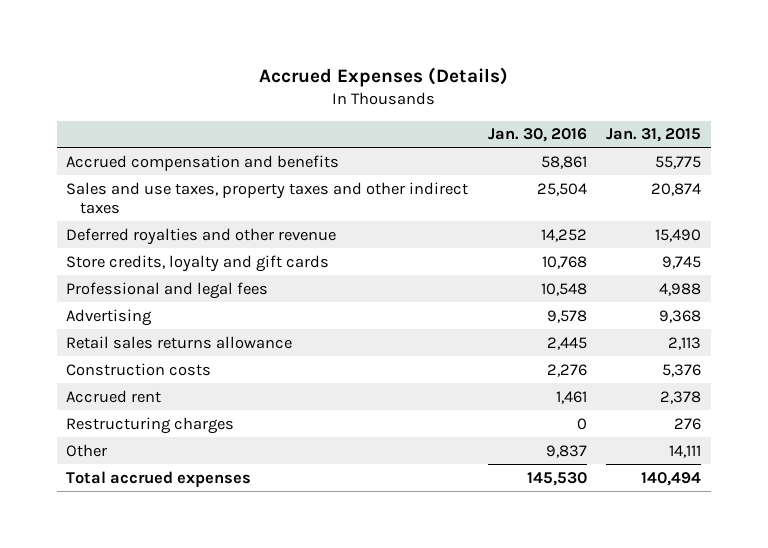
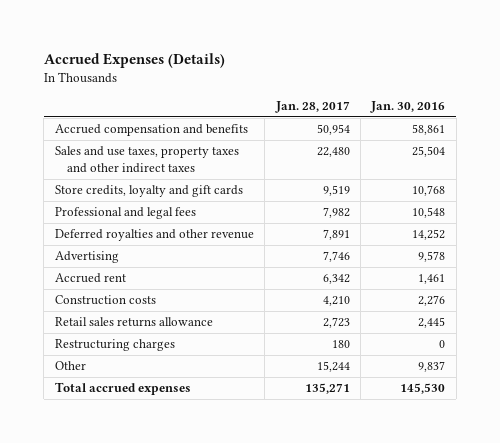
[606,128,702,143] Jan. 31, 2015 -> none
none -> [274,101,350,114] Jan. 28, 2017
[66,227,337,245] Deferred royalties and other revenue -> [54,229,254,242] Deferred royalties and other revenue
[66,362,212,376] Construction costs -> [54,295,156,306] Construction costs
[66,335,293,349] Retail sales returns allowance -> [54,317,213,328] Retail sales returns allowance

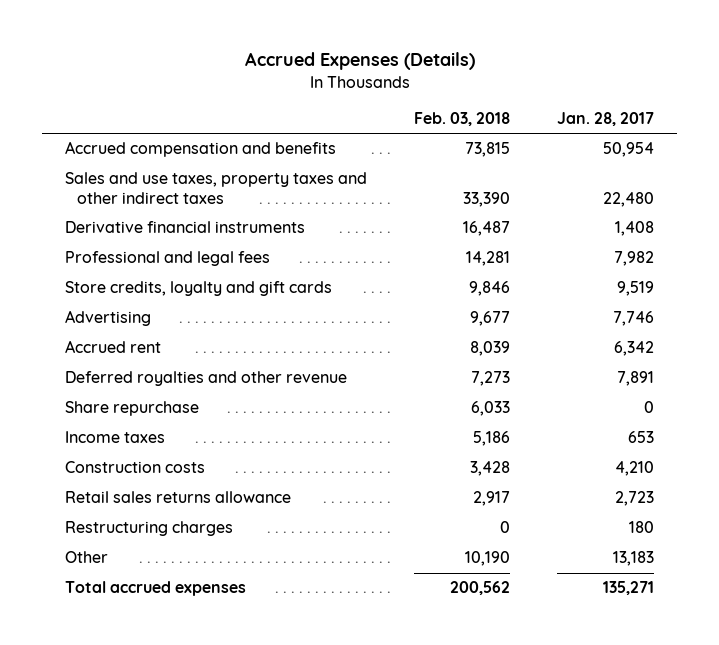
[370,101,446,114] Jan. 30, 2016 -> none
none -> [414,112,511,127] Feb. 03, 2018
none -> [65,221,306,234] Derivative financial instruments
[54,185,243,198] Store credits, loyalty and gift cards -> [65,281,333,297] Store credits, loyalty and gift cards
[54,229,254,242] Deferred royalties and other revenue -> [65,371,348,387] Deferred royalties and other revenue
none -> [65,401,200,417] Share repurchase
none -> [65,431,166,444] Income taxes
[316,361,350,373] 15,244 -> [612,551,654,567] 13,183

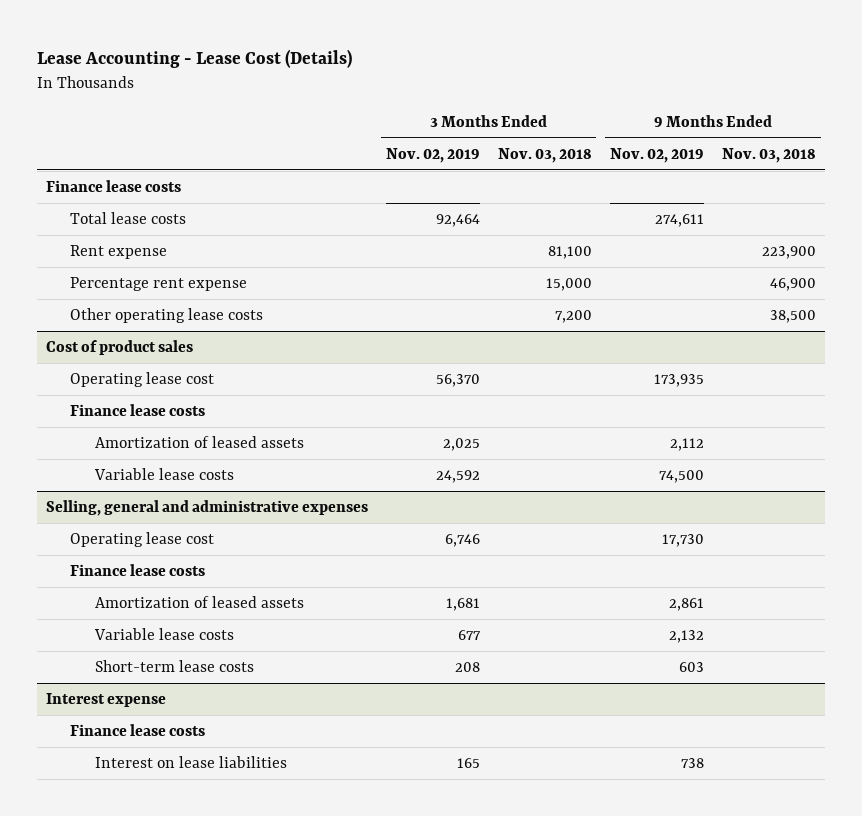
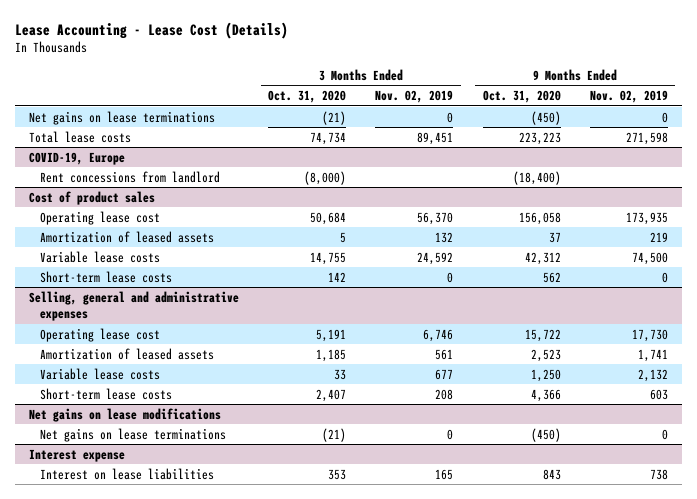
[497,147,592,163] Nov. 03, 2018 -> none
[721,147,816,163] Nov. 03, 2018 -> none
none -> [268,90,347,104] Oct. 31, 2020
none -> [482,90,561,104] Oct. 31, 2020
[45,180,181,193] Finance lease costs -> none
[70,245,168,260] Rent expense -> none
[70,277,248,292] Percentage rent expense -> none
[70,308,264,324] Other operating lease costs -> none
none -> [29,110,216,125] Net gains on lease terminations
[435,214,480,228] 92,464 -> [417,131,454,145] 89,451
[654,214,704,228] 274,611 -> [625,131,668,145] 271,598
none -> [29,151,126,165] COVID-19, Europe
none -> [39,170,220,183] Rent concessions from landlord
[70,404,206,417] Finance lease costs -> none
[442,438,480,452] 2,025 -> [435,231,454,243] 132
[669,438,704,452] 2,112 -> [649,231,668,242] 219
none -> [39,270,172,283] Short-term lease costs
[70,564,206,577] Finance lease costs -> none
[445,598,480,612] 1,681 -> [435,348,454,360] 561
[668,598,704,612] 2,861 -> [637,348,668,362] 1,741
none -> [29,407,222,422] Net gains on lease modifications
none -> [39,427,226,442] Net gains on lease terminations
[70,724,206,737] Finance lease costs -> none

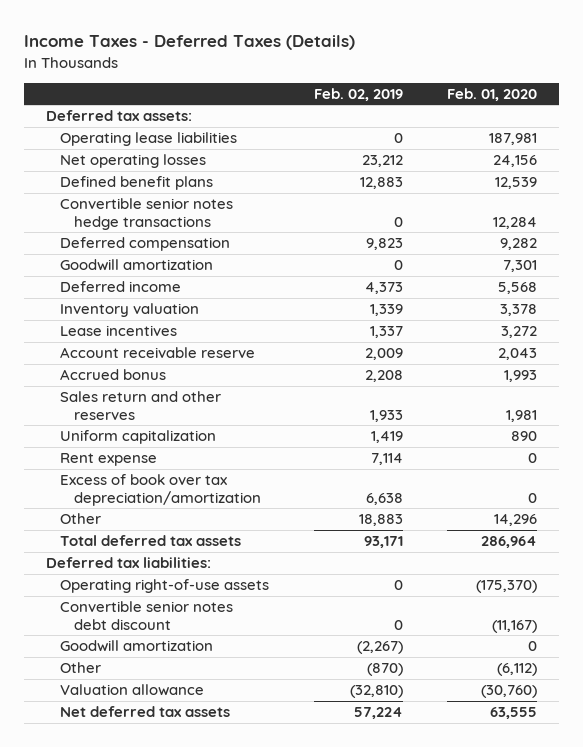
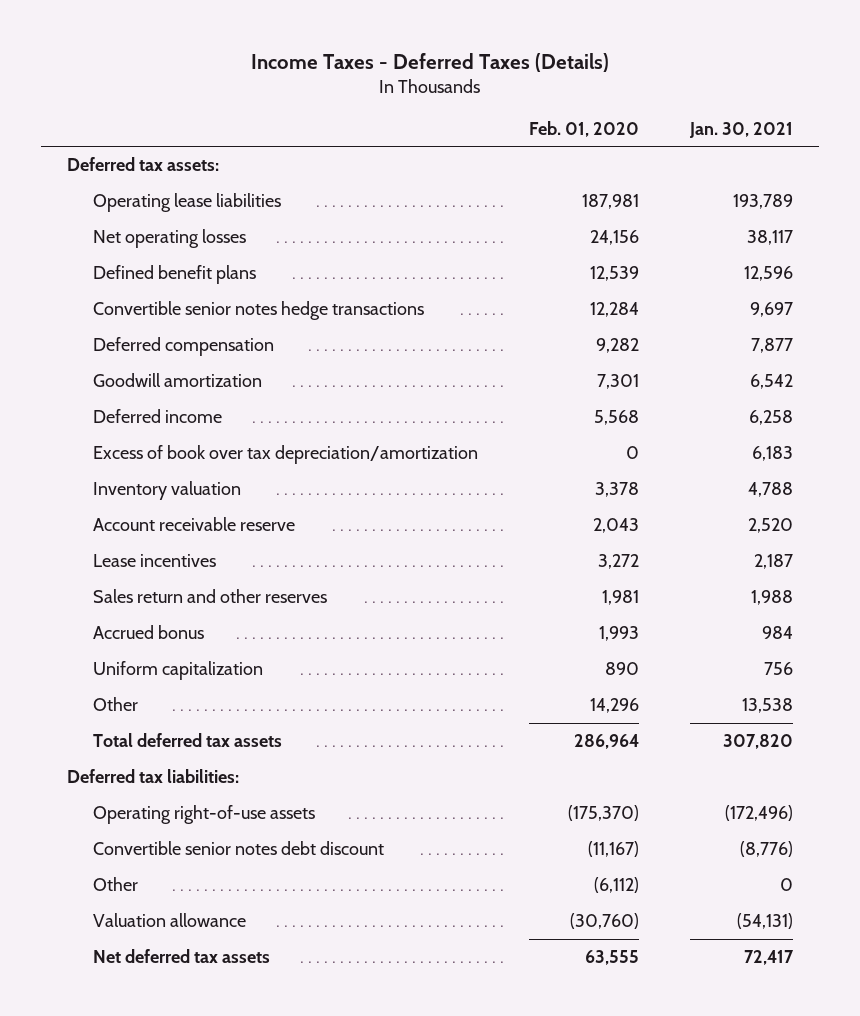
[313,87,403,101] Feb. 02, 2019 -> none
none -> [689,121,794,138] Jan. 30, 2021
[59,474,261,506] Excess of book over tax depreciation/amortization -> [93,444,479,464] Excess of book over tax depreciation/amortization
[59,325,177,337] Lease incentives -> [93,553,217,567] Lease incentives
[59,369,166,381] Accrued bonus -> [93,624,205,639] Accrued bonus
[59,453,157,467] Rent expense -> none
[59,640,213,653] Goodwill amortization -> none

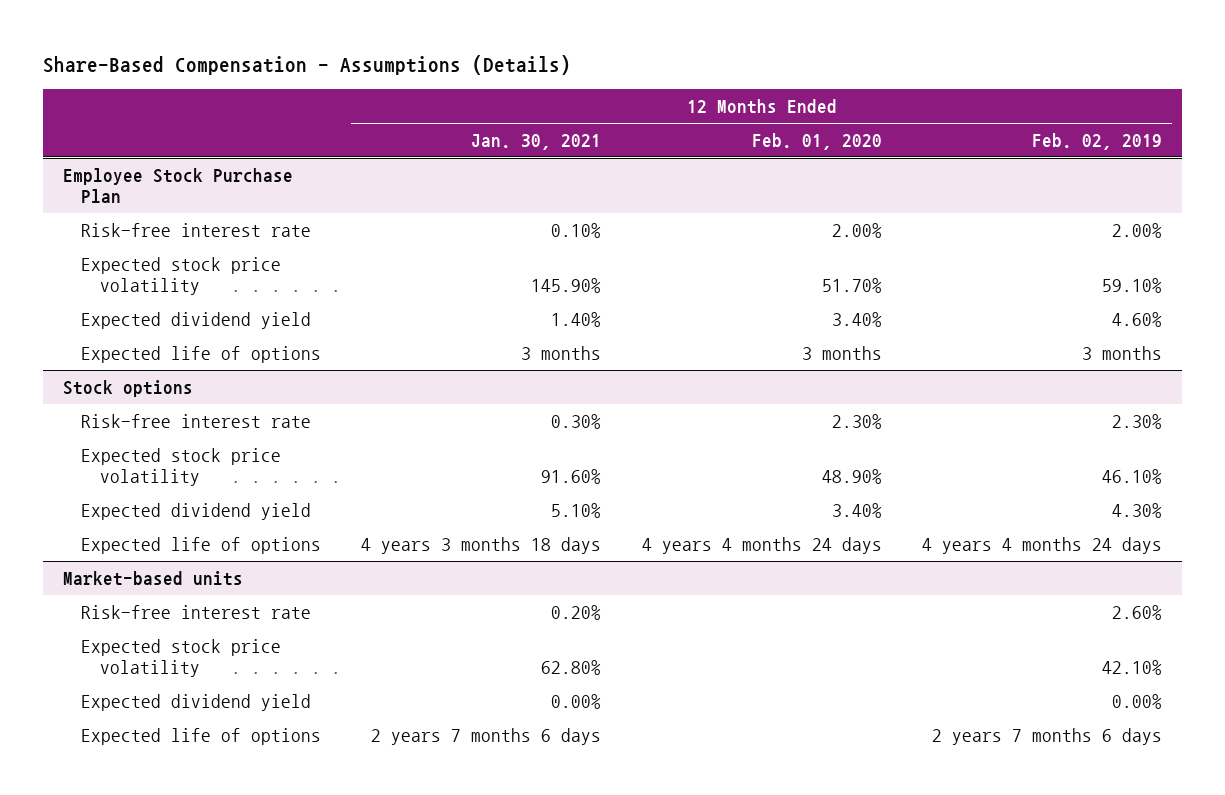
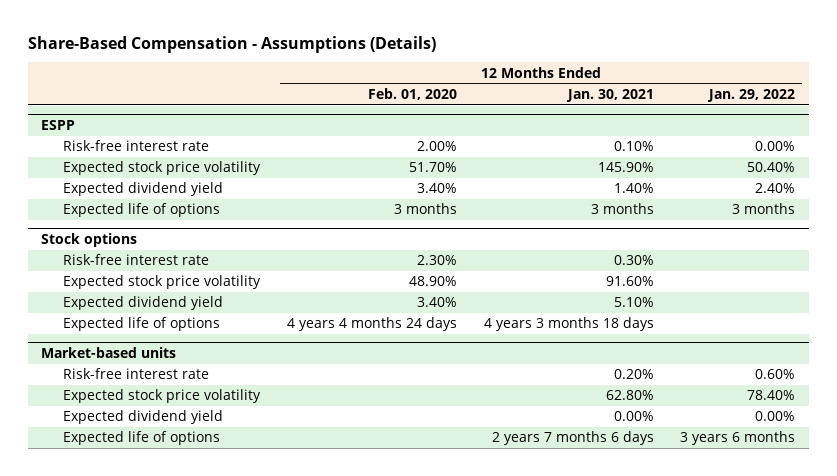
[1031,132,1162,150] Feb. 02, 2019 -> none
none -> [707,89,796,103] Jan. 29, 2022
[62,167,293,204] Employee Stock Purchase Plan -> [41,119,76,130] ESPP

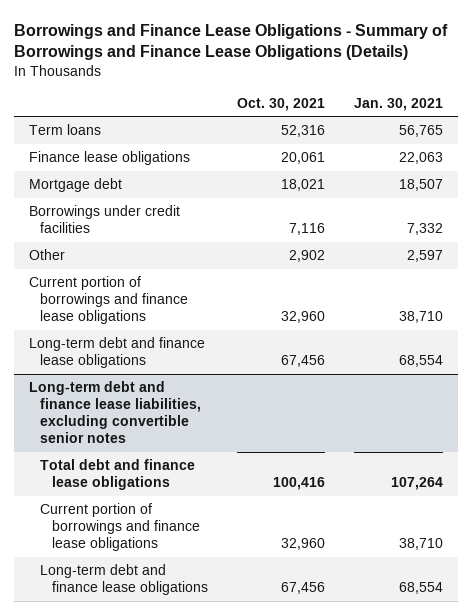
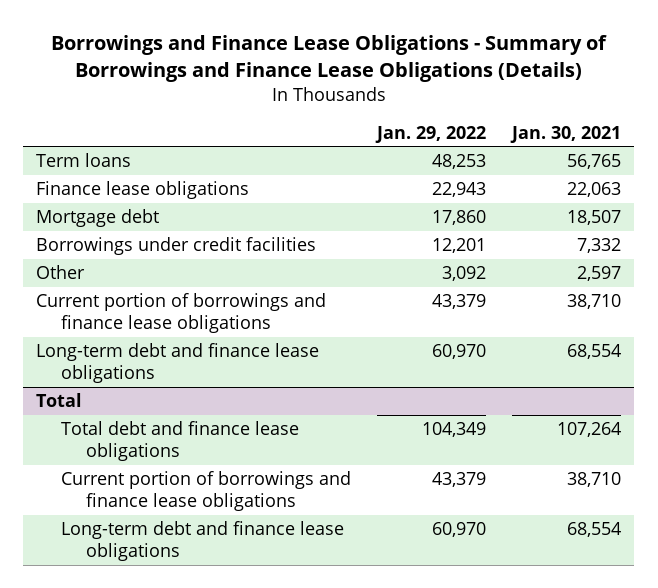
[237,97,326,111] Oct. 30, 2021 -> none
none -> [375,125,487,143] Jan. 29, 2022
[28,381,202,444] Long-term debt and finance lease liabilities, excluding convertible senior notes -> [36,393,83,408] Total

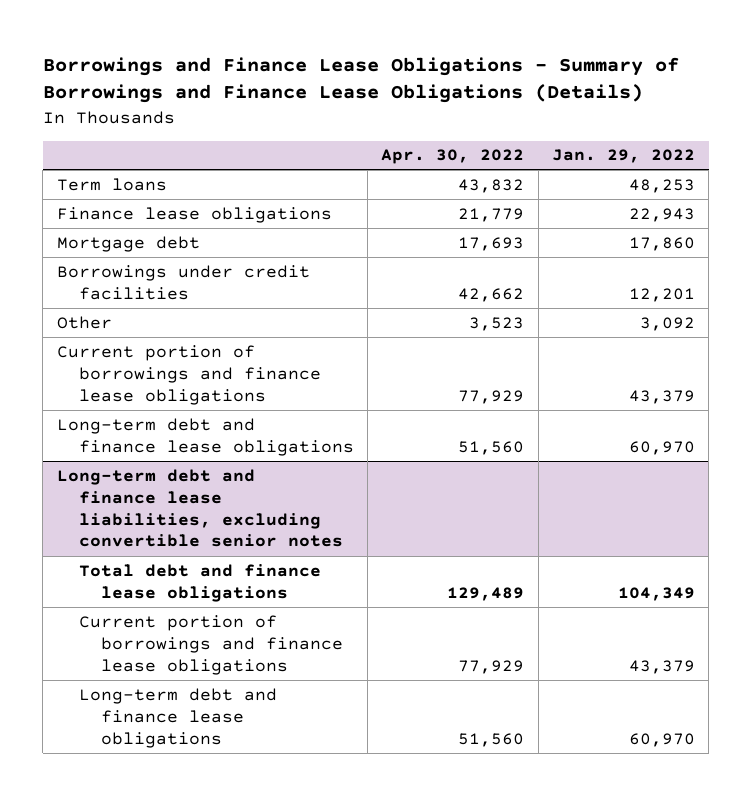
[510,125,622,143] Jan. 30, 2021 -> none
none -> [381,149,525,165] Apr. 30, 2022
[36,393,83,408] Total -> [56,468,343,548] Long-term debt and finance lease liabilities, excluding convertible senior notes

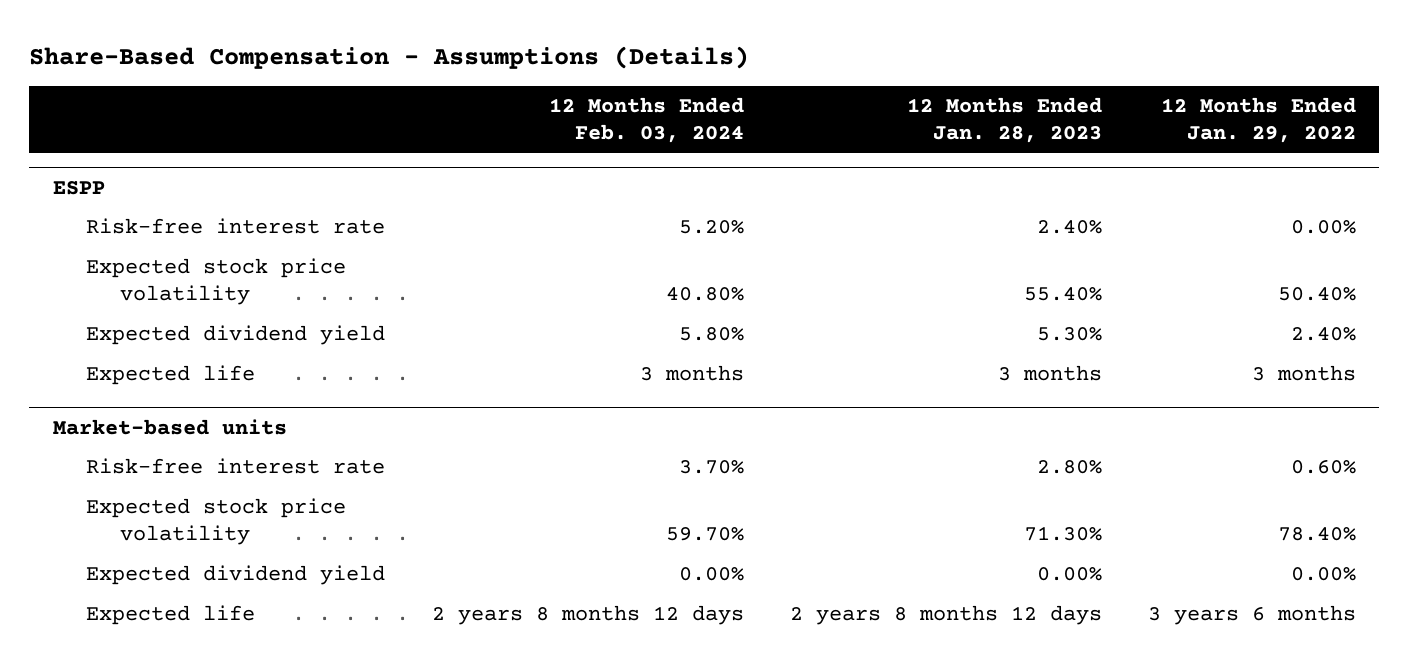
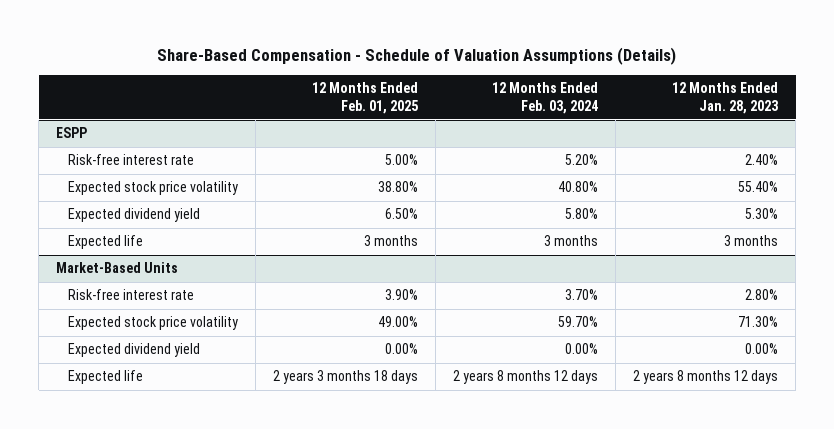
[29,45,750,69] Share-Based Compensation - Assumptions (Details) -> [157,46,677,65] Share-Based Compensation - Schedule of Valuation Assumptions (Details)
[1161,96,1357,144] 12 Months Ended Jan. 29, 2022 -> none
none -> [312,82,419,114] 12 Months Ended Feb. 01, 2025
[52,418,287,435] Market-based units -> [56,262,179,274] Market-Based Units

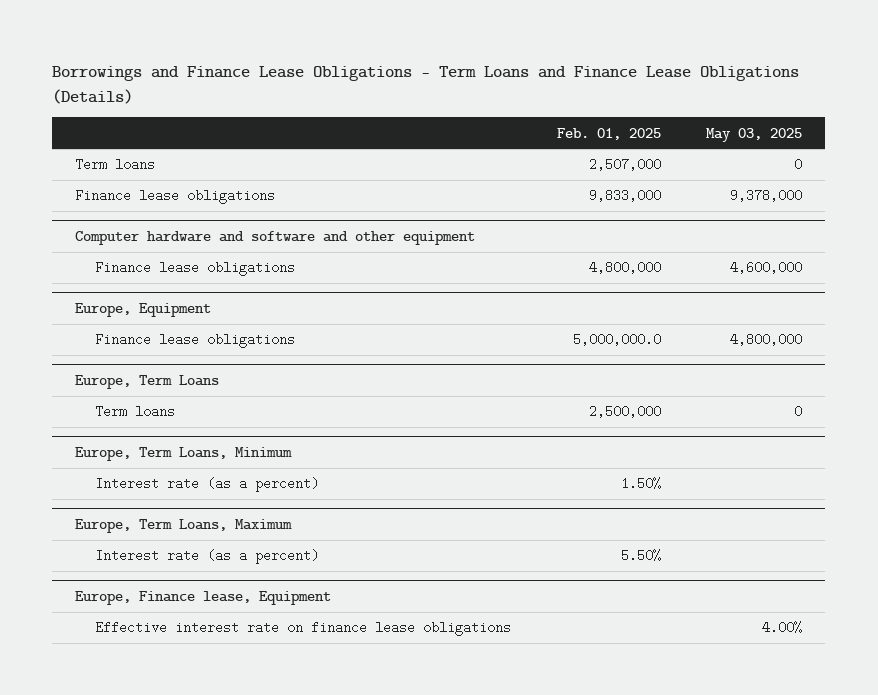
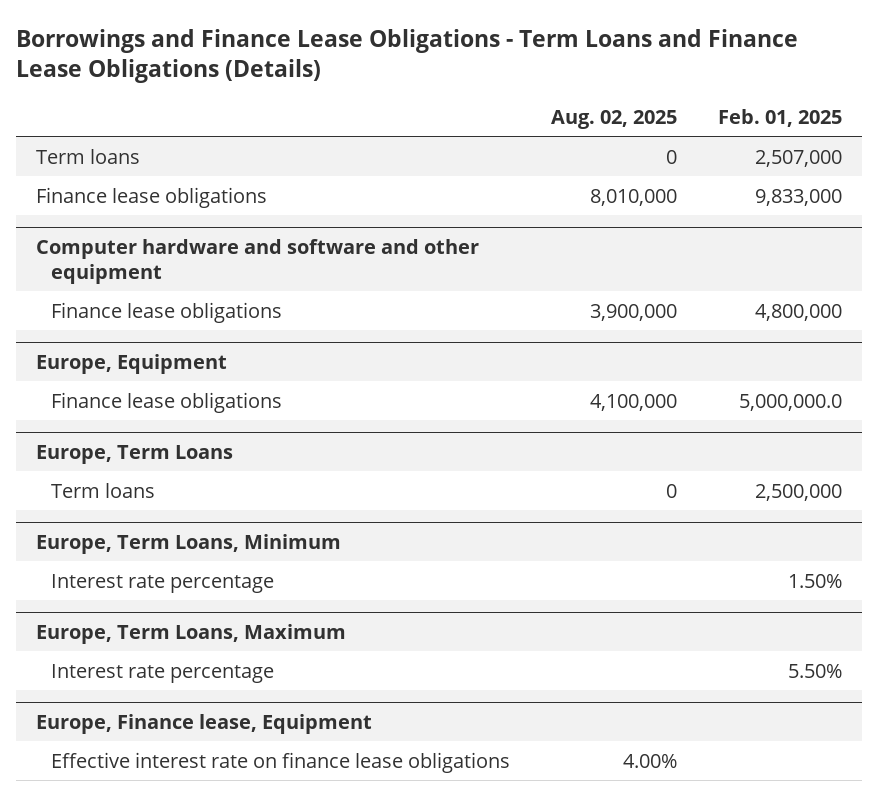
[706,127,803,142] May 03, 2025 -> none
none -> [550,109,677,129] Aug. 02, 2025
[94,477,319,493] Interest rate (as a percent) -> [50,573,274,593] Interest rate percentage
[94,549,319,565] Interest rate (as a percent) -> [50,663,274,683] Interest rate percentage

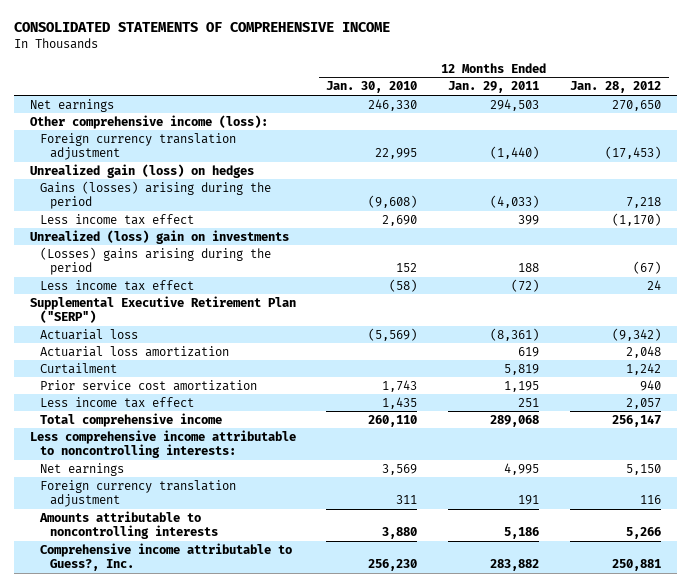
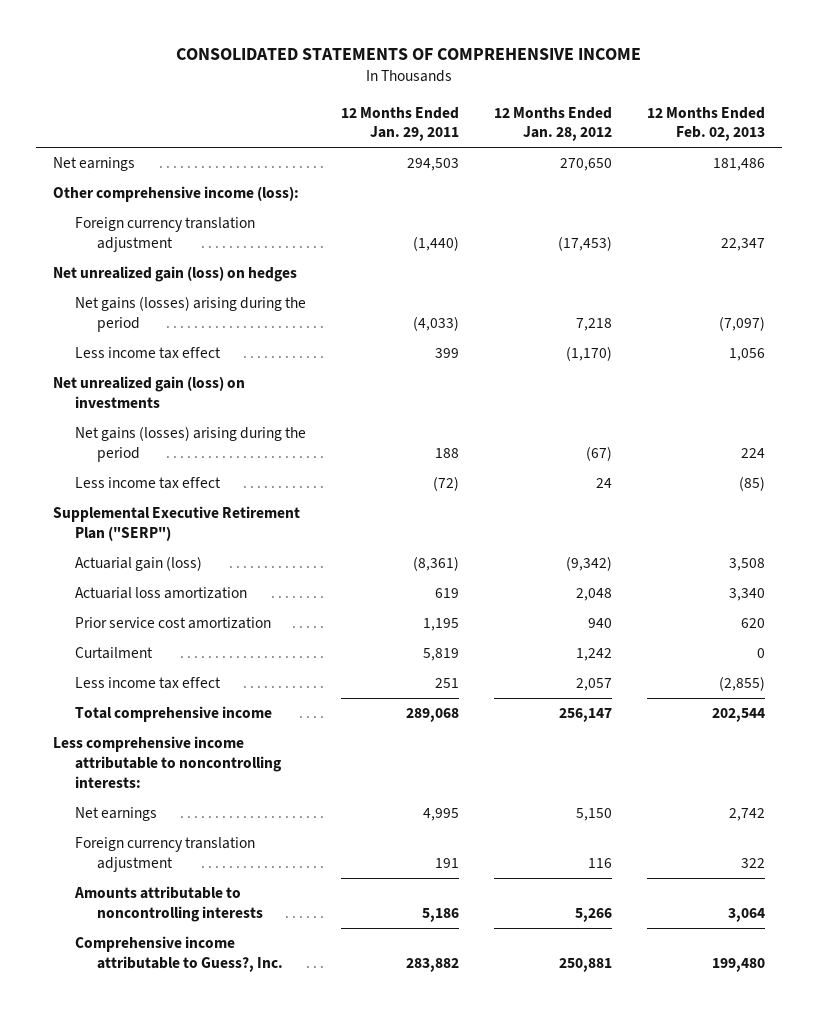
[326,81,418,94] Jan. 30, 2010 -> none
none -> [646,106,765,142] 12 Months Ended Feb. 02, 2013
[29,163,254,178] Unrealized gain (loss) on hedges -> [53,266,298,283] Net unrealized gain (loss) on hedges
[39,180,271,210] Gains (losses) arising during the period -> [75,296,307,333] Net gains (losses) arising during the period
[29,229,289,244] Unrealized (loss) gain on investments -> [53,376,246,409] Net unrealized gain (loss) on investments
[39,246,271,276] (Losses) gains arising during the period -> [75,426,307,463] Net gains (losses) arising during the period
[39,328,138,340] Actuarial loss -> [75,556,203,572] Actuarial gain (loss)
[39,362,117,374] Curtailment -> [75,647,154,660] Curtailment

